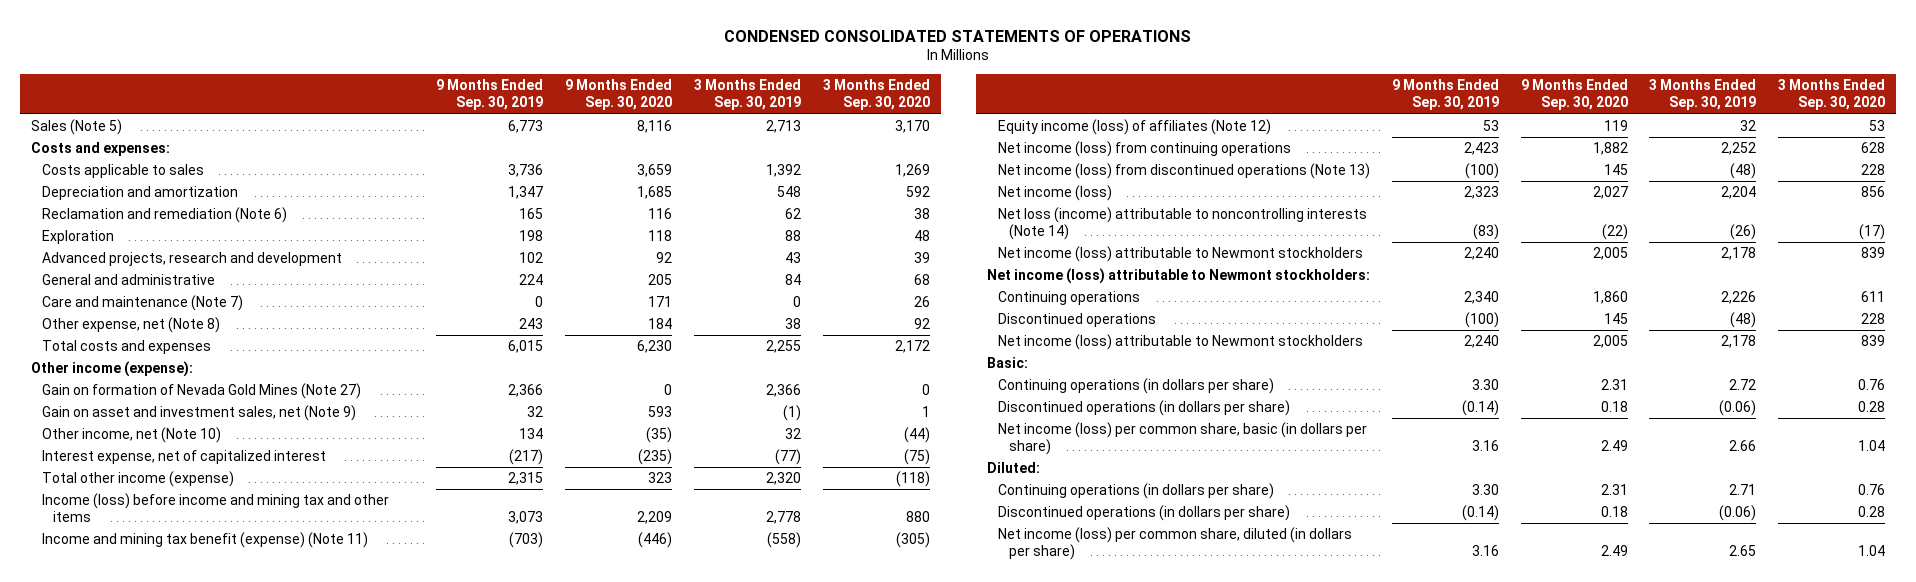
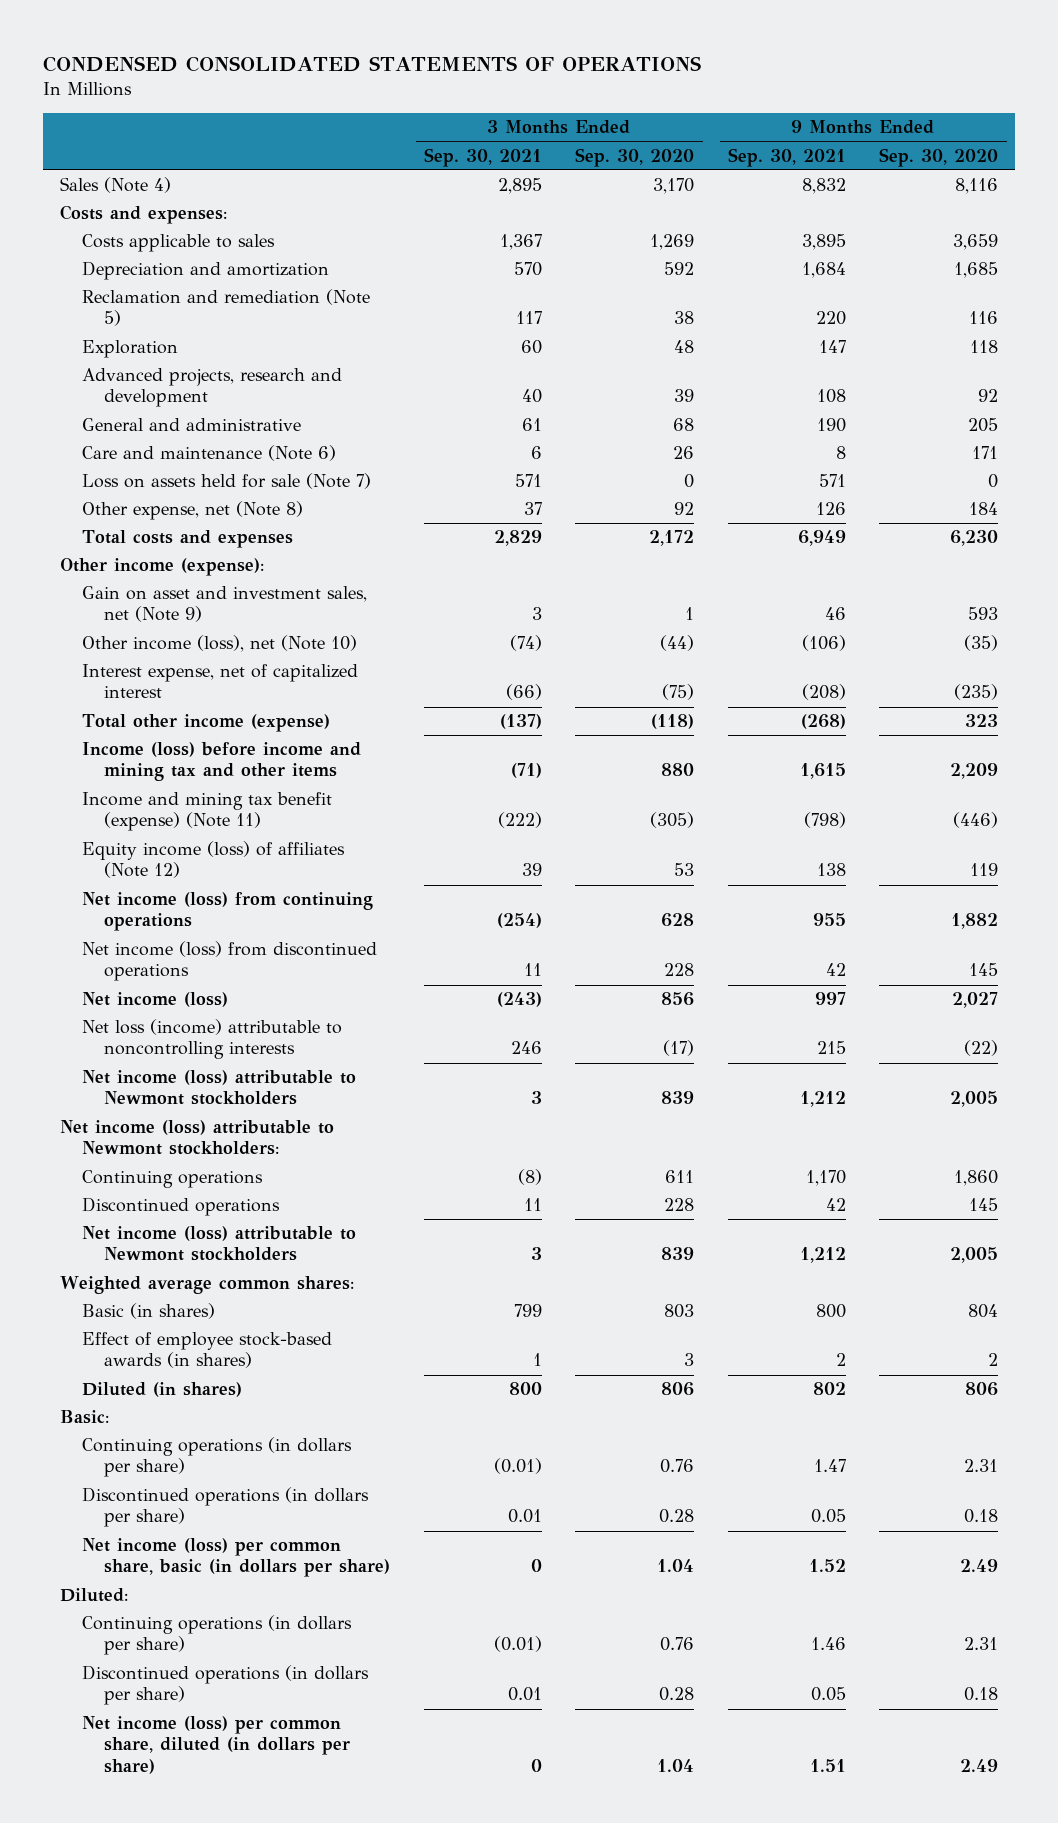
[435,79,543,111] 9 Months Ended Sep. 30, 2019 -> none
[693,79,801,111] 3 Months Ended Sep. 30, 2019 -> none
none -> [423,147,542,167] Sep. 30, 2021
none -> [727,147,846,167] Sep. 30, 2021
[30,119,122,136] Sales (Note 5) -> [60,177,172,194] Sales (Note 4)
[41,207,287,224] Reclamation and remediation (Note 6) -> [82,289,371,327] Reclamation and remediation (Note 5)
[41,295,243,312] Care and maintenance (Note 7) -> [82,445,337,462] Care and maintenance (Note 6)
none -> [82,473,372,490] Loss on assets held for sale (Note 7)
[41,383,361,400] Gain on formation of Nevada Gold Mines (Note 27) -> none
[41,427,221,444] Other income, net (Note 10) -> [82,635,358,653] Other income (loss), net (Note 10)
[997,163,1370,180] Net income (loss) from discontinued operations (Note 13) -> [82,941,378,982] Net income (loss) from discontinued operations
[997,207,1367,241] Net loss (income) attributable to noncontrolling interests (Note 14) -> [82,1019,343,1060] Net loss (income) attributable to noncontrolling interests
none -> [60,1276,355,1295] Weighted average common shares:
none -> [82,1303,216,1320] Basic (in shares)
none -> [82,1332,333,1369] Effect of employee stock-based awards (in shares)
none -> [82,1382,243,1398] Diluted (in shares)

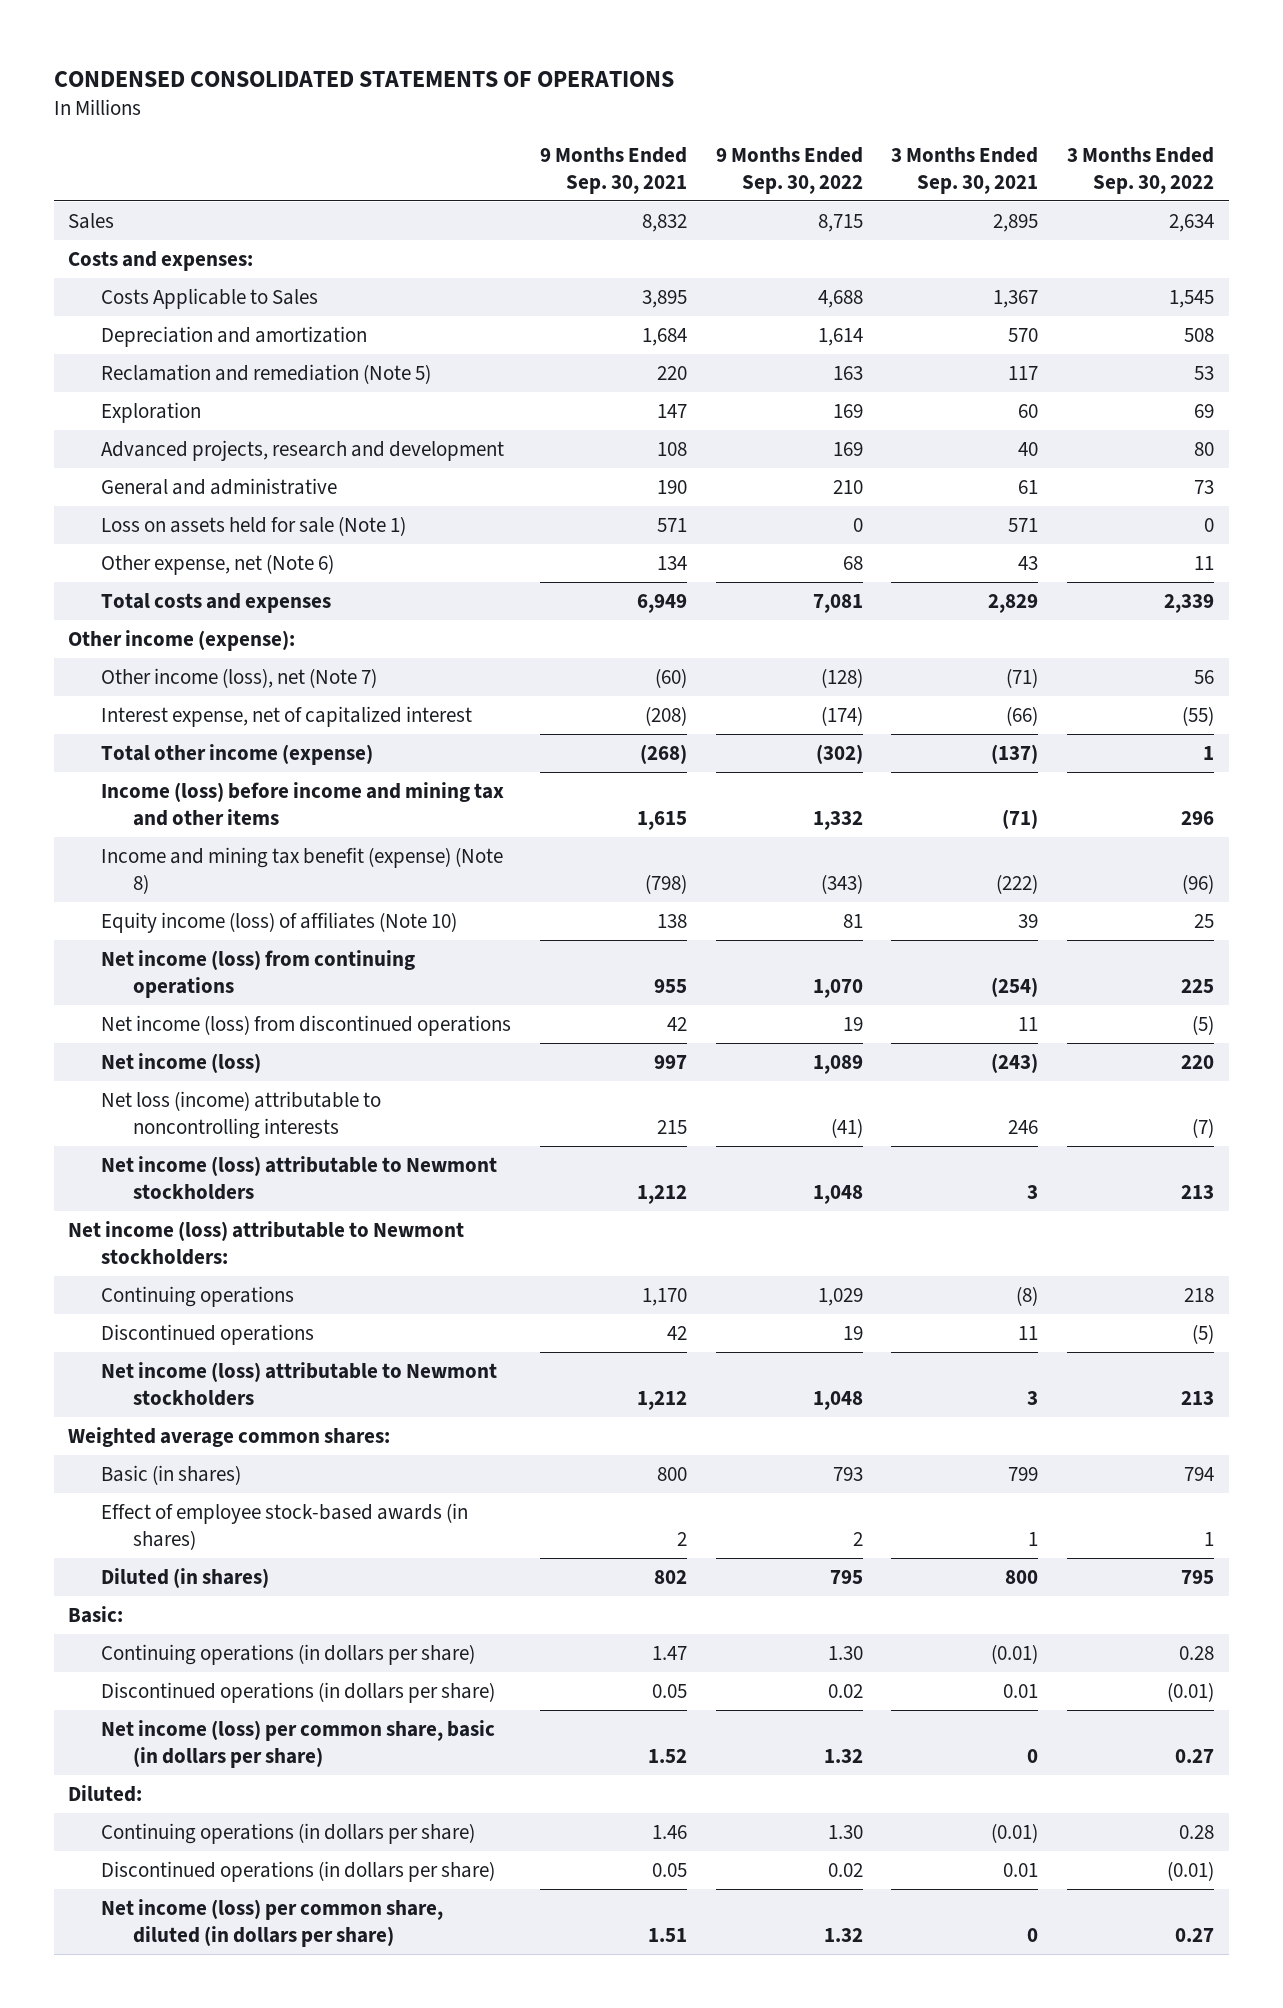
[575,147,695,167] Sep. 30, 2020 -> none
[879,147,999,167] Sep. 30, 2020 -> none
none -> [715,146,863,194] 9 Months Ended Sep. 30, 2022
none -> [1067,146,1215,194] 3 Months Ended Sep. 30, 2022
[60,177,172,194] Sales (Note 4) -> [68,212,115,229] Sales
[82,234,276,253] Costs applicable to sales -> [100,287,318,309] Costs Applicable to Sales
[82,445,337,462] Care and maintenance (Note 6) -> none
[82,473,372,490] Loss on assets held for sale (Note 7) -> [100,515,406,536] Loss on assets held for sale (Note 1)
[82,501,304,521] Other expense, net (Note 8) -> [100,553,334,575] Other expense, net (Note 6)
[523,502,542,516] 37 -> [1018,555,1039,570] 43
[815,502,846,516] 126 -> [656,555,687,570] 134
[82,586,368,623] Gain on asset and investment sales, net (Note 9) -> none
[82,635,358,653] Other income (loss), net (Note 10) -> [100,667,377,688] Other income (loss), net (Note 7)
[509,635,542,652] (74) -> [1006,667,1039,688] (71)
[801,635,846,652] (106) -> [654,667,687,688] (60)
[82,792,333,832] Income and mining tax benefit (expense) (Note 11) -> [100,846,503,894] Income and mining tax benefit (expense) (Note 8)
[82,841,346,879] Equity income (loss) of affiliates (Note 12) -> [100,911,457,933] Equity income (loss) of affiliates (Note 10)

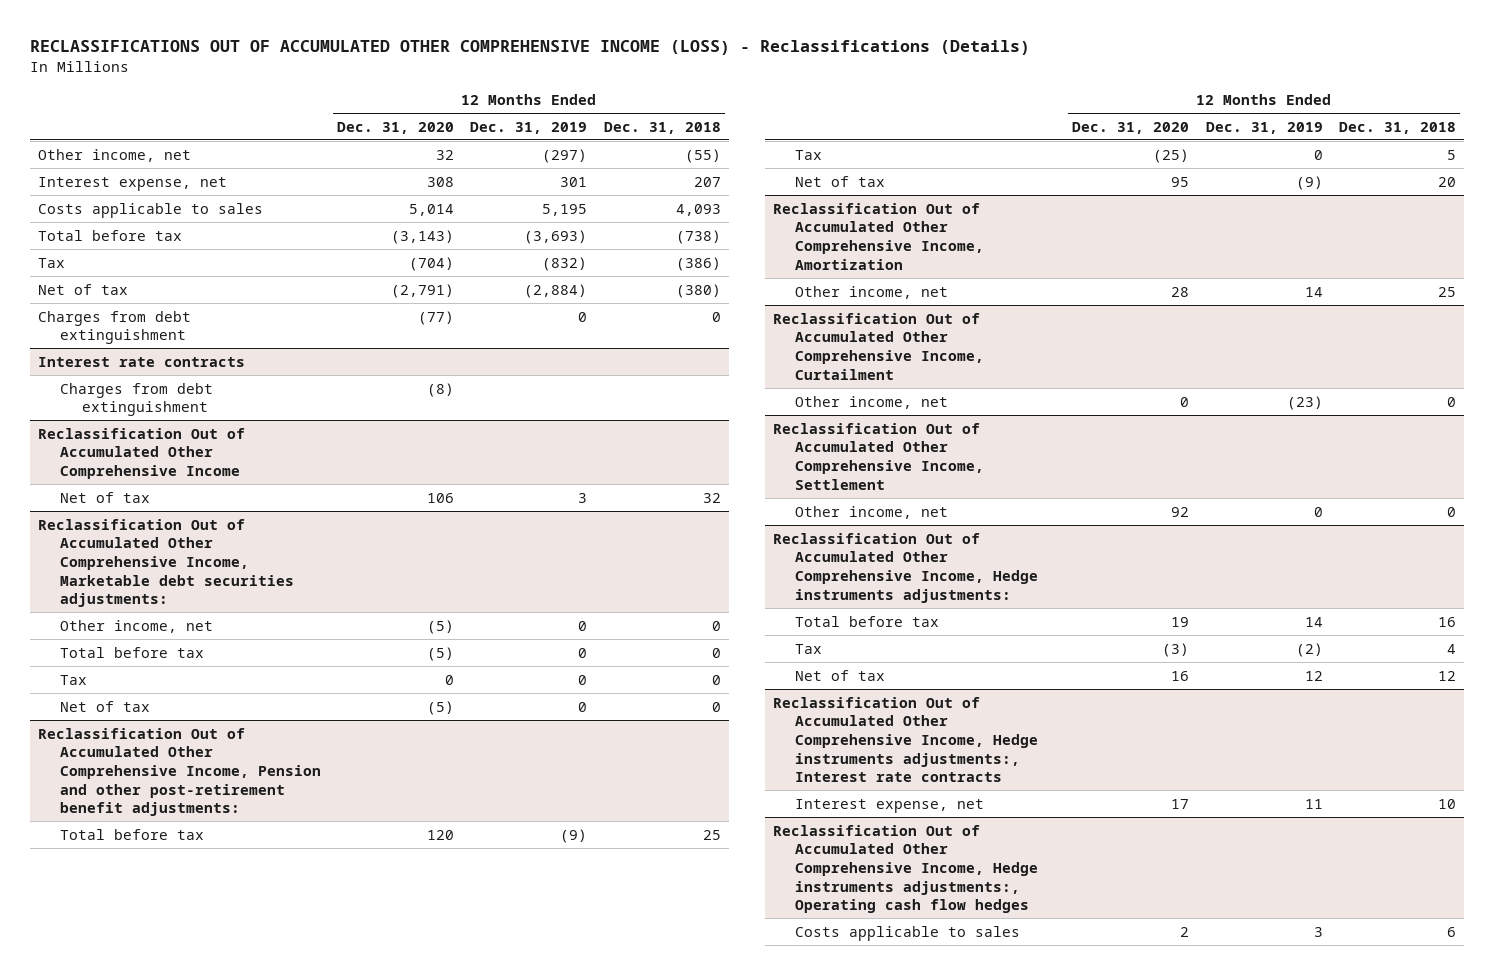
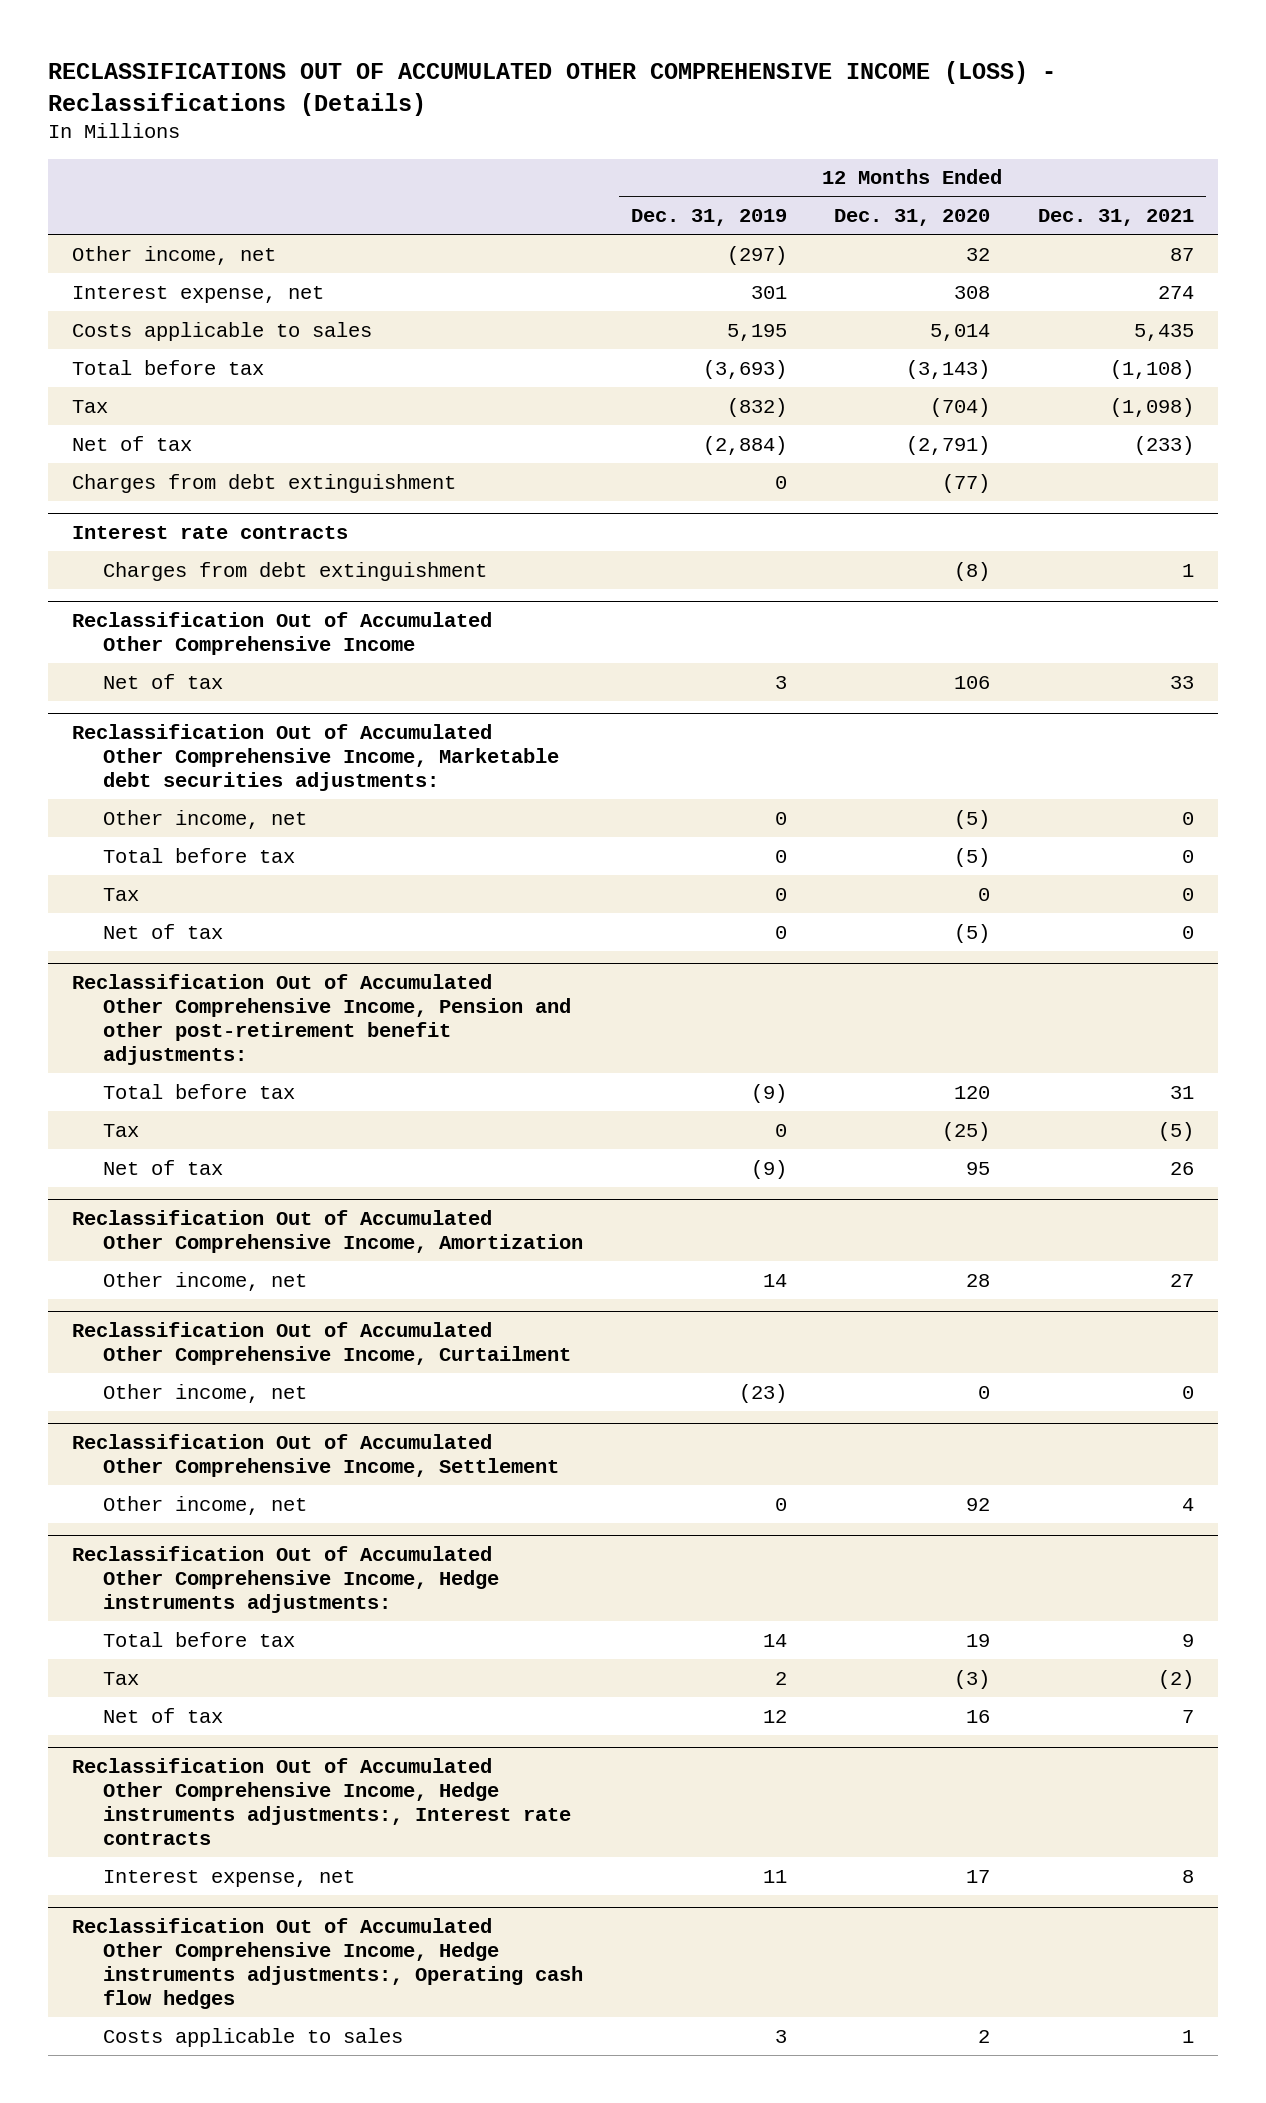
[603,121,721,134] Dec. 31, 2018 -> none
none -> [1038,209,1195,227] Dec. 31, 2021
[1295,642,1323,657] (2) -> [774,1671,787,1685] 2

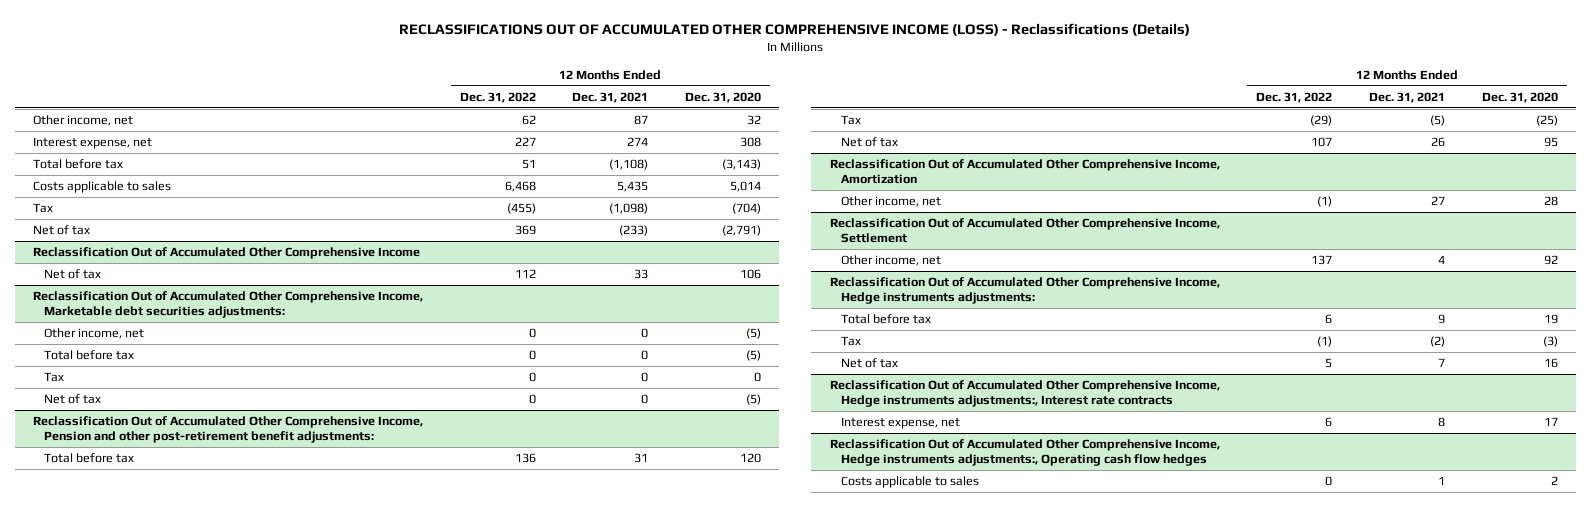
[630,209,787,227] Dec. 31, 2019 -> none
none -> [459,91,536,103] Dec. 31, 2022
[71,321,372,341] Costs applicable to sales -> [32,181,171,194] Costs applicable to sales
[71,473,456,493] Charges from debt extinguishment -> none
[71,525,348,539] Interest rate contracts -> none
[102,561,487,581] Charges from debt extinguishment -> none
[71,1321,571,1365] Reclassification Out of Accumulated Other Comprehensive Income, Curtailment -> none
[102,1383,307,1403] Other income, net -> none

